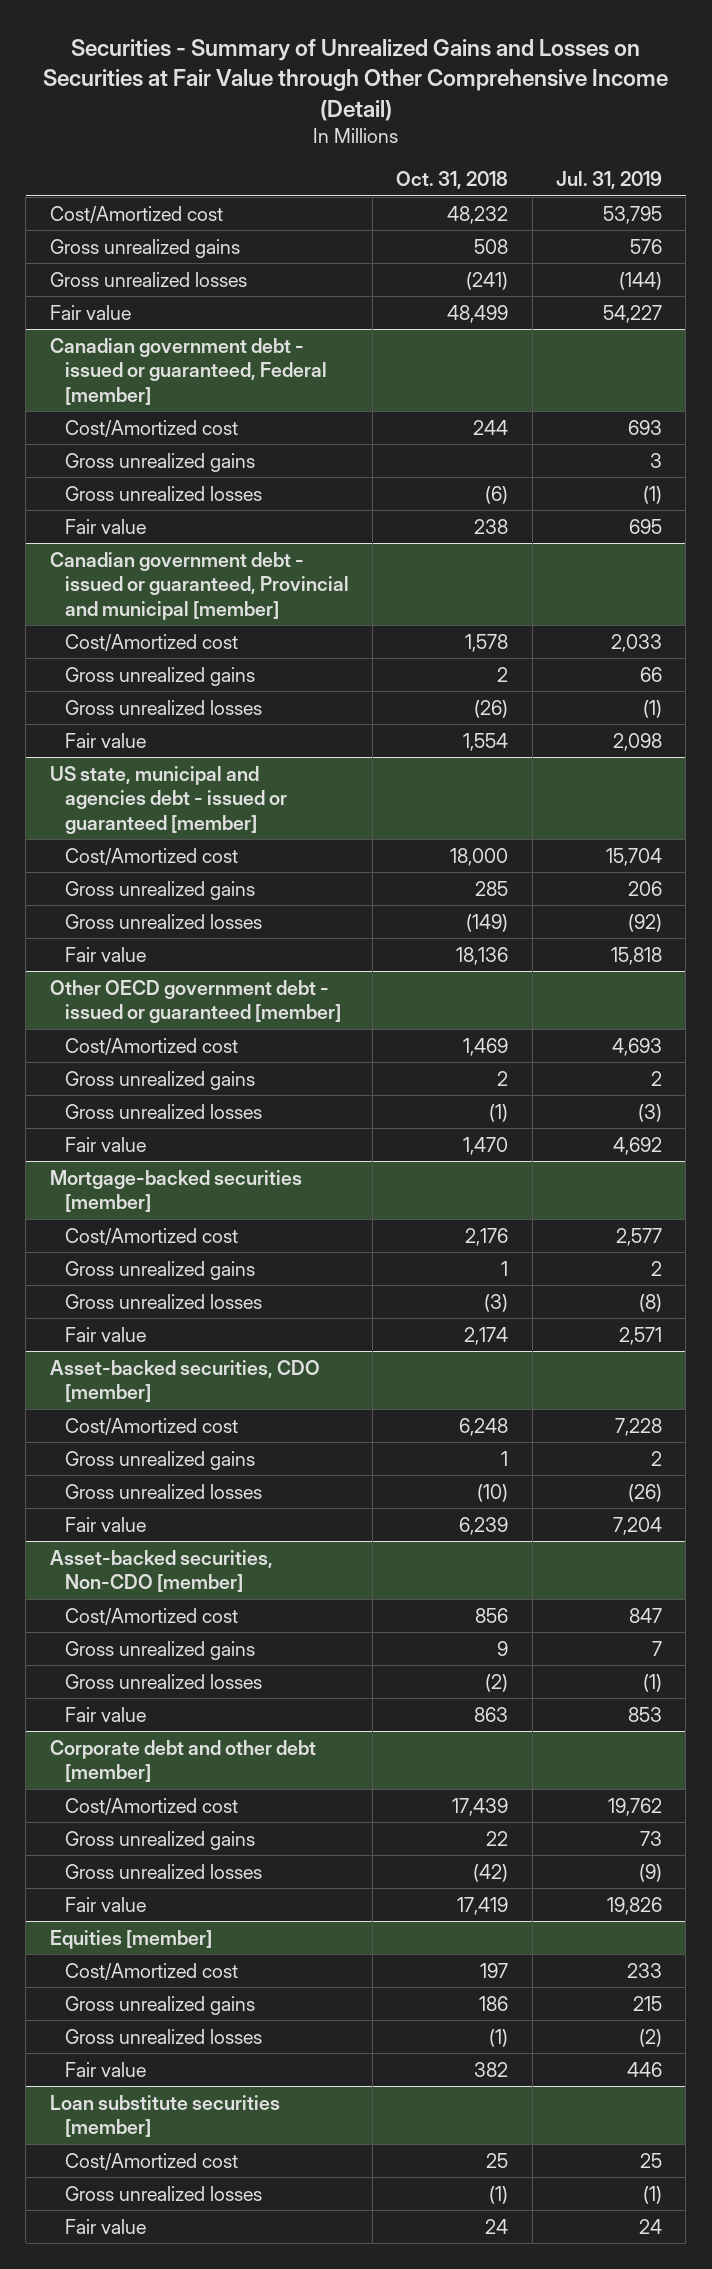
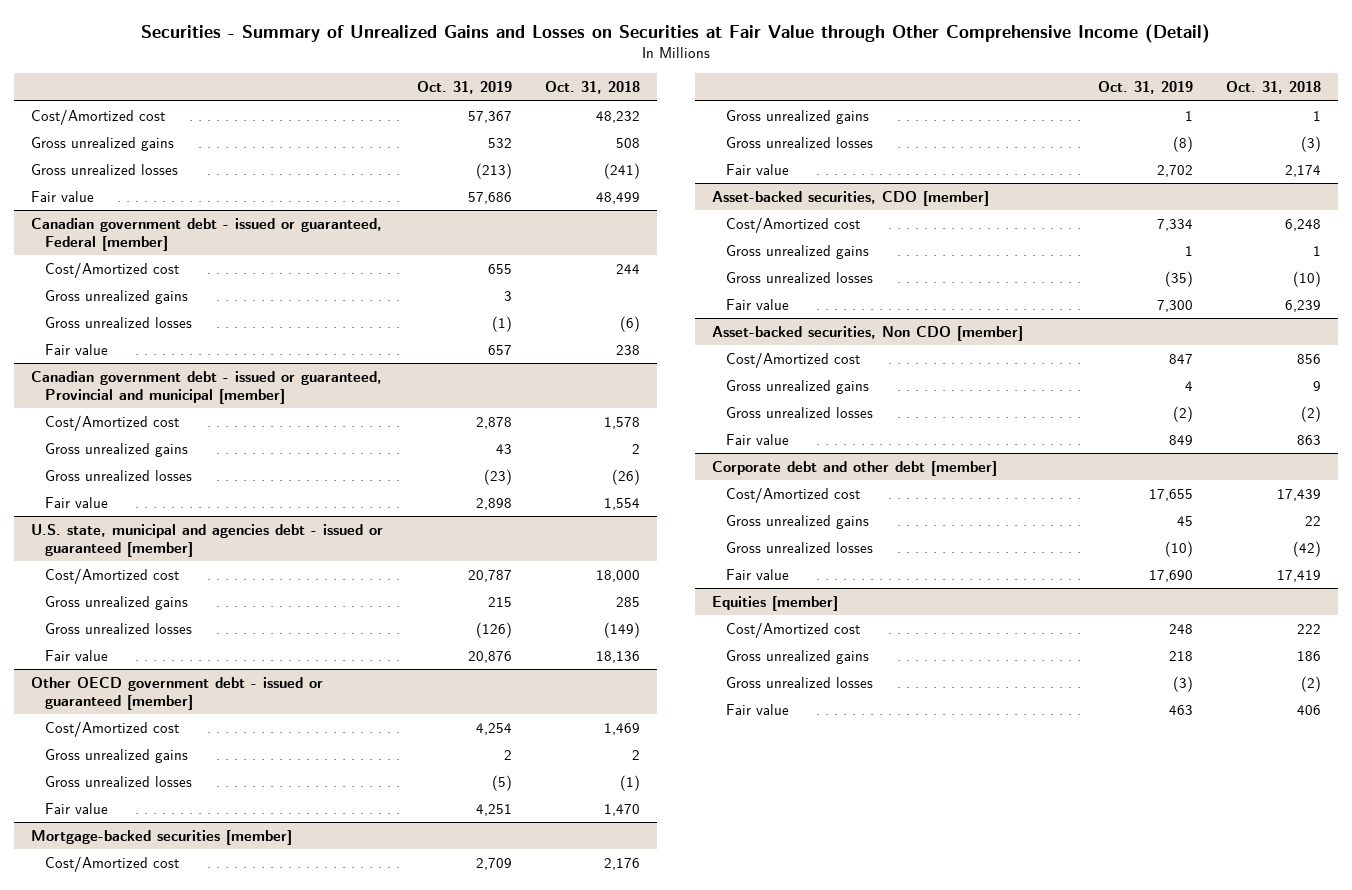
[555,171,662,190] Jul. 31, 2019 -> none
none -> [416,81,512,95] Oct. 31, 2019
[49,765,287,834] US state, municipal and agencies debt - issued or guaranteed [member] -> [30,523,383,557] U.S. state, municipal and agencies debt - issued or guaranteed [member]
[49,1549,273,1593] Asset-backed securities, Non-CDO [member] -> [712,325,1024,341] Asset-backed securities, Non CDO [member]
[480,1962,509,1978] 197 -> [1297,623,1322,634] 222
[49,2094,280,2138] Loan substitute securities [member] -> none
[64,2152,238,2170] Cost/Amortized cost -> none
[64,2185,262,2201] Gross unrealized losses -> none
[64,2218,146,2234] Fair value -> none
[489,2028,509,2047] (1) -> [1301,675,1322,692] (2)
[474,2061,509,2077] 382 -> [1297,704,1322,715] 406

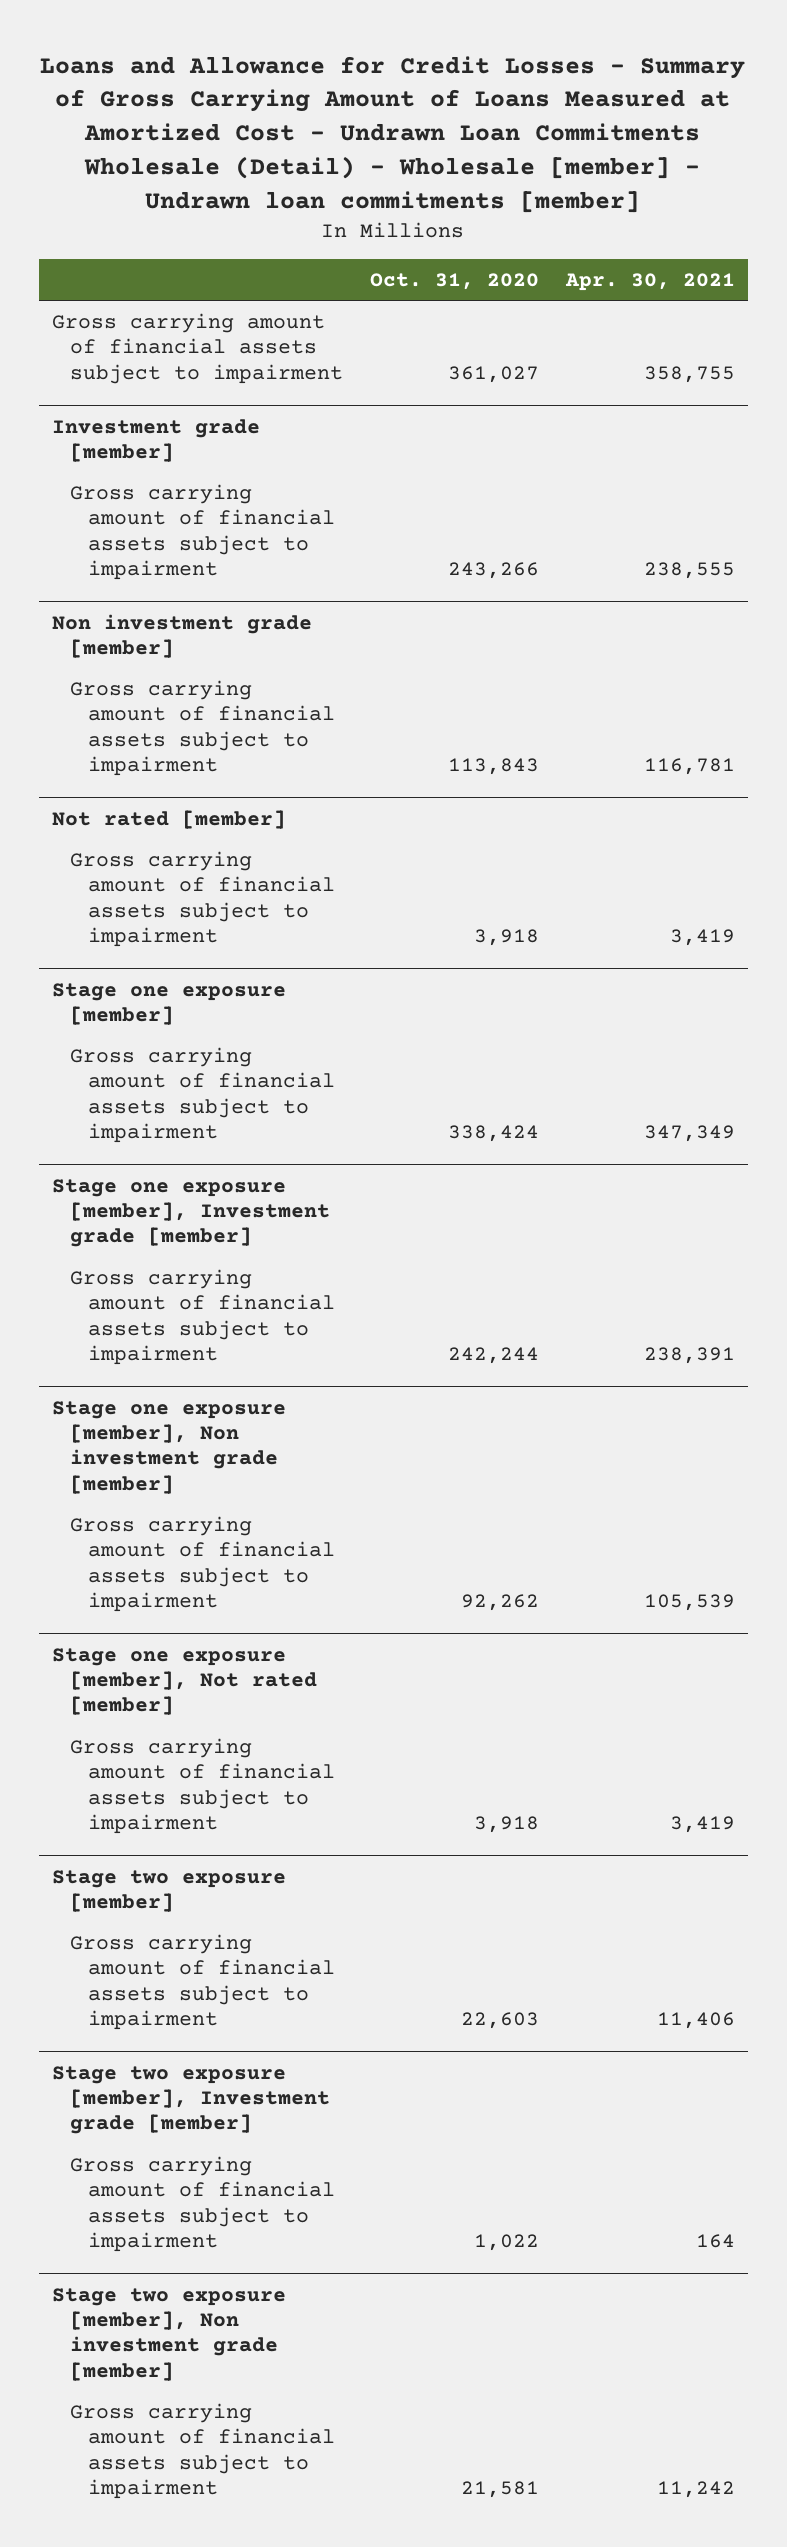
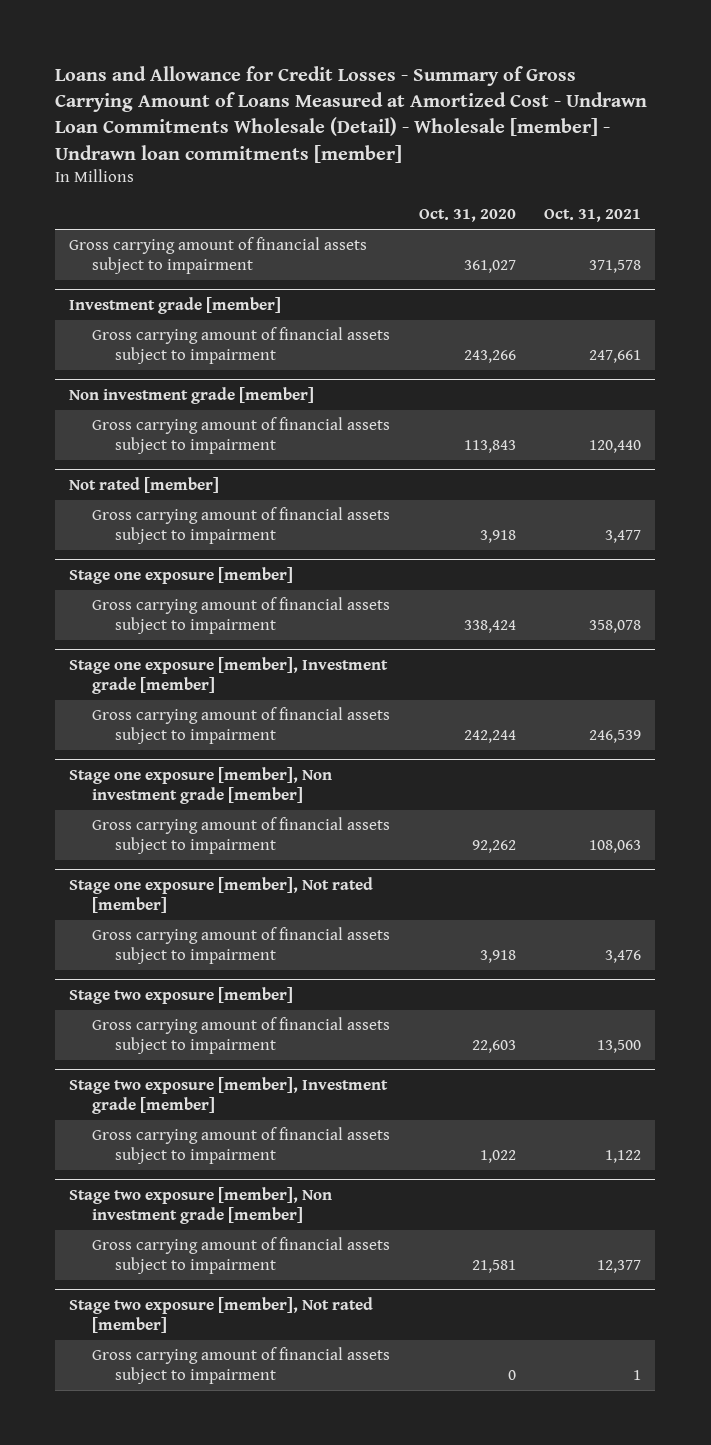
[564,272,735,291] Apr. 30, 2021 -> none
none -> [544,209,642,223] Oct. 31, 2021
none -> [69,1297,374,1334] Stage two exposure [member], Not rated [member]
none -> [92,1347,391,1385] Gross carrying amount of financial assets subject to impairment

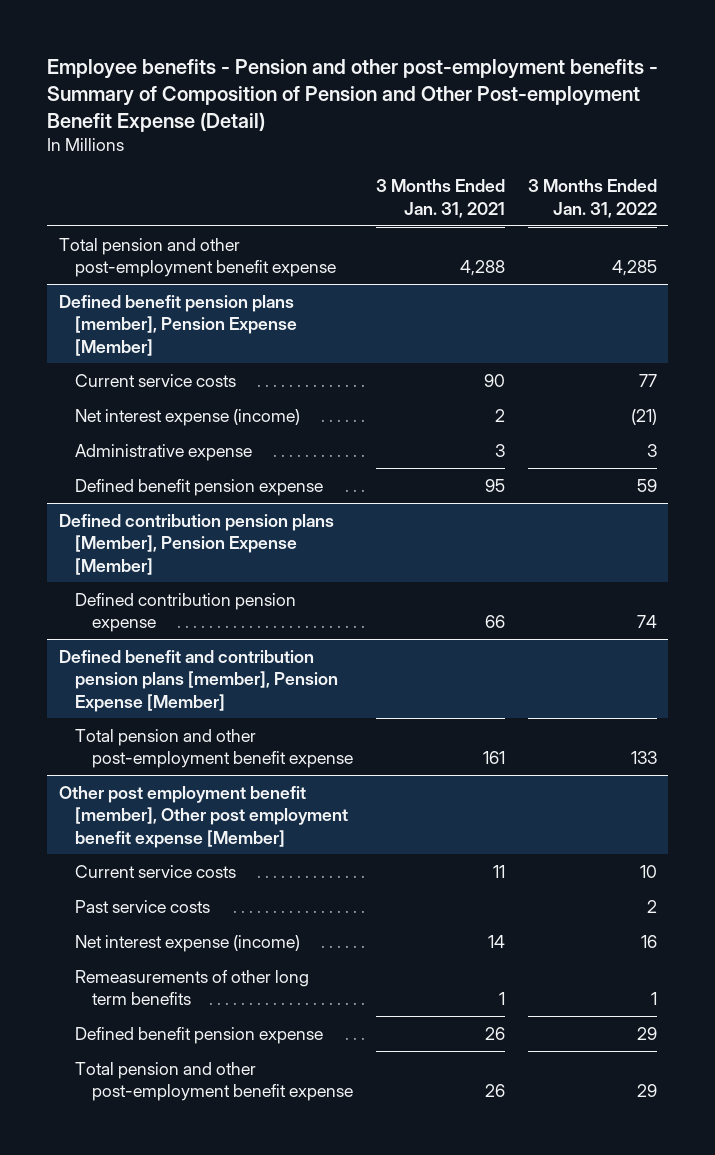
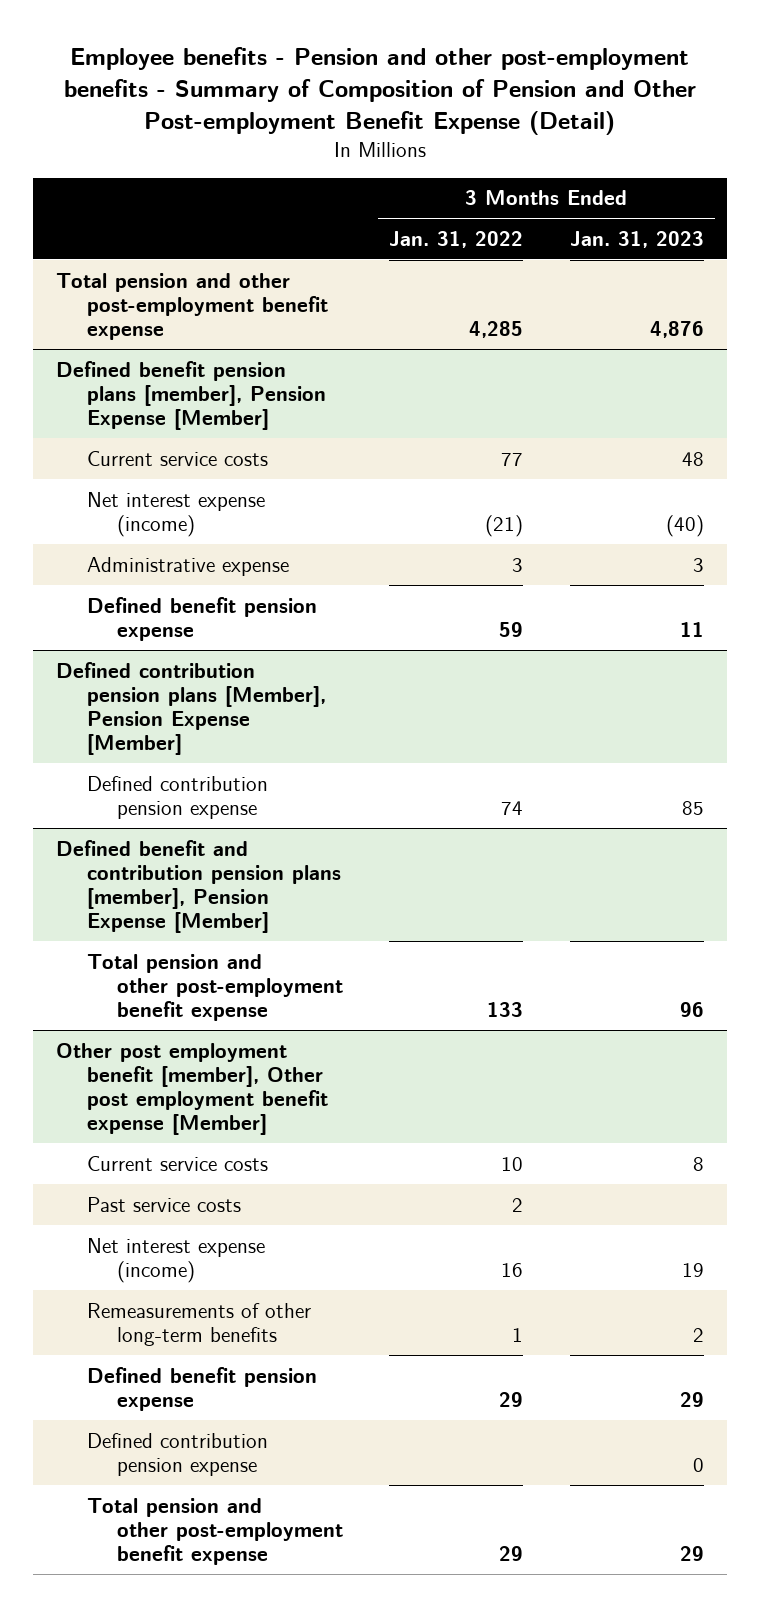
[376,179,506,218] 3 Months Ended Jan. 31, 2021 -> none
none -> [569,230,704,248] Jan. 31, 2023
[75,969,310,1006] Remeasurements of other long term benefits -> [86,1302,311,1346] Remeasurements of other long-term benefits
none -> [86,1432,268,1476] Defined contribution pension expense

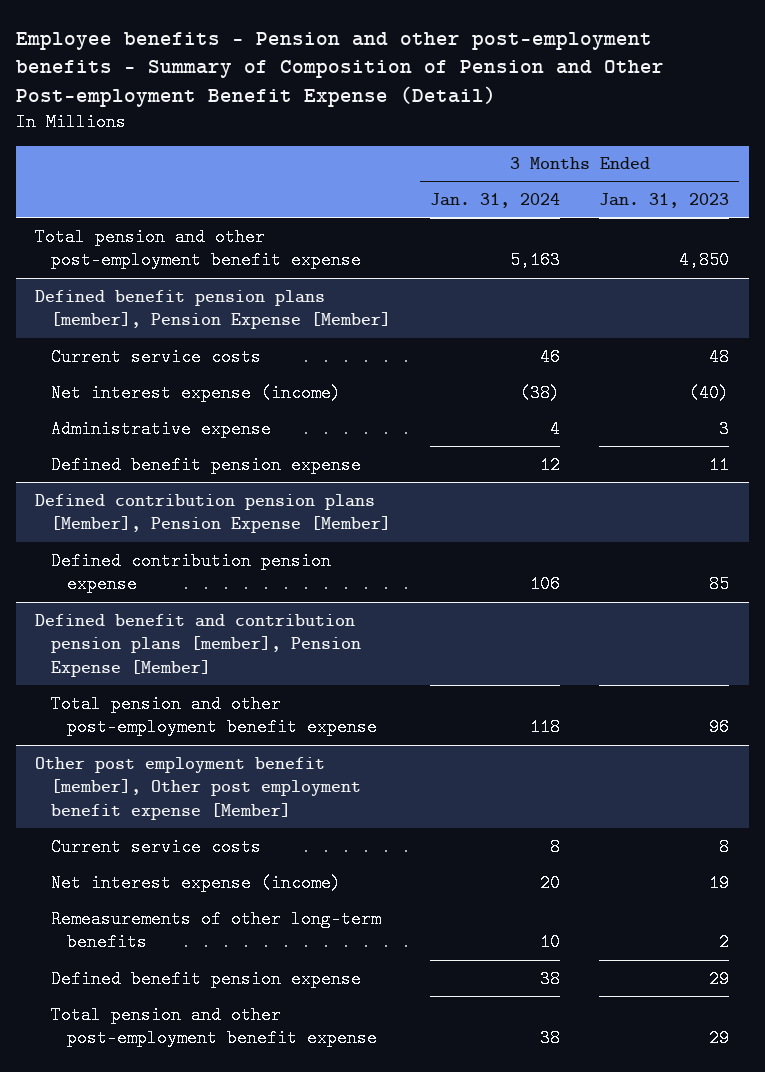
[389,230,524,248] Jan. 31, 2022 -> none
none -> [430,193,561,209] Jan. 31, 2024
[649,320,704,338] 4,876 -> [679,251,730,270] 4,850
[86,1196,241,1212] Past service costs -> none
[86,1432,268,1476] Defined contribution pension expense -> none

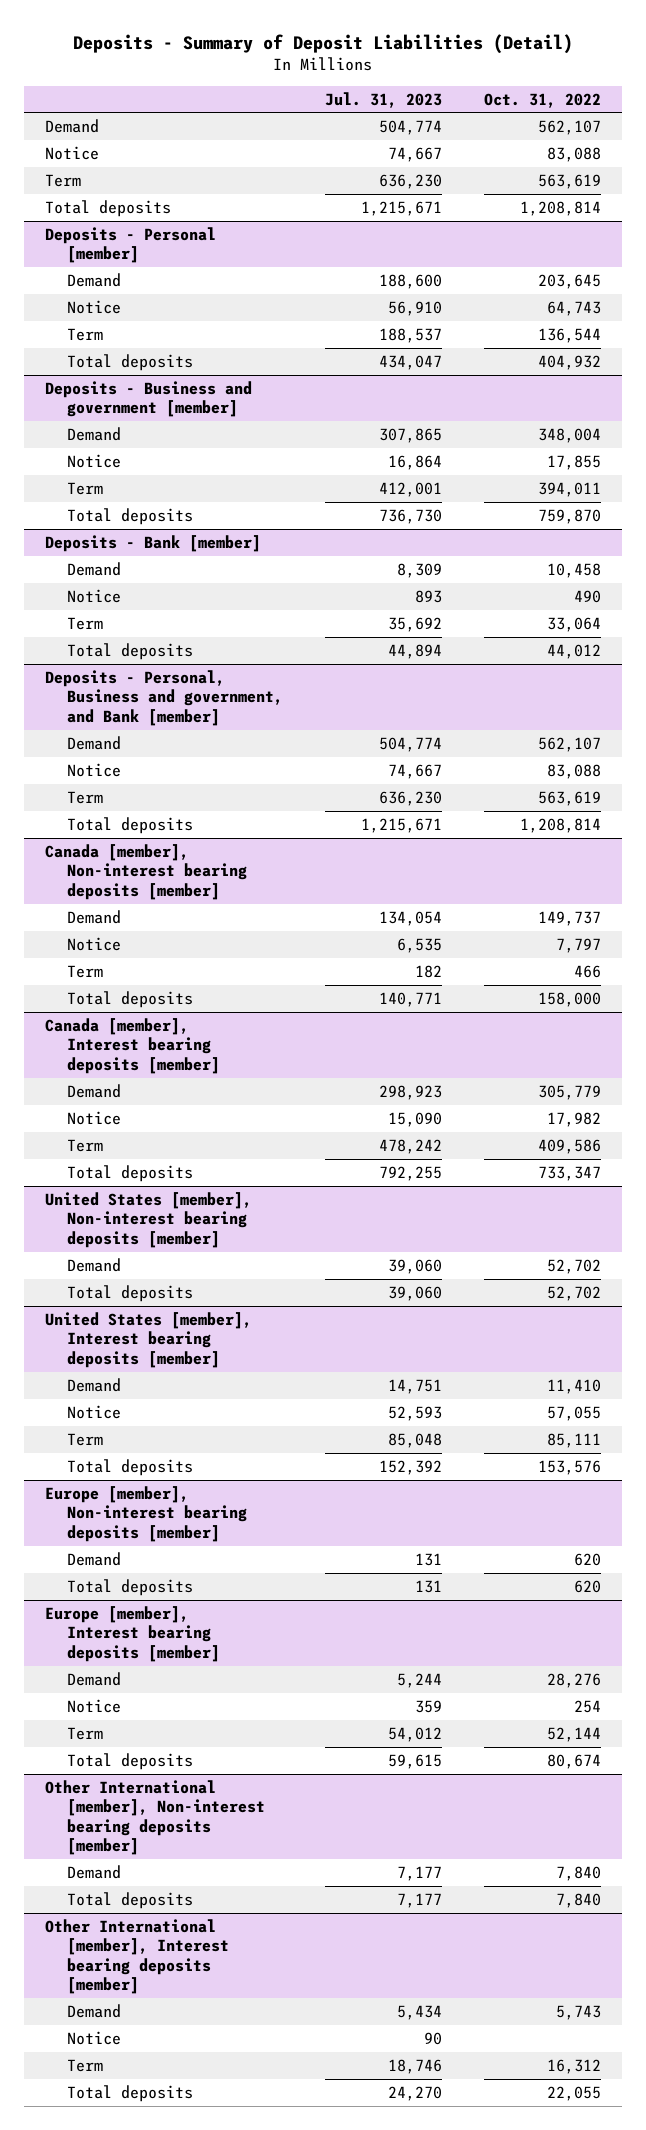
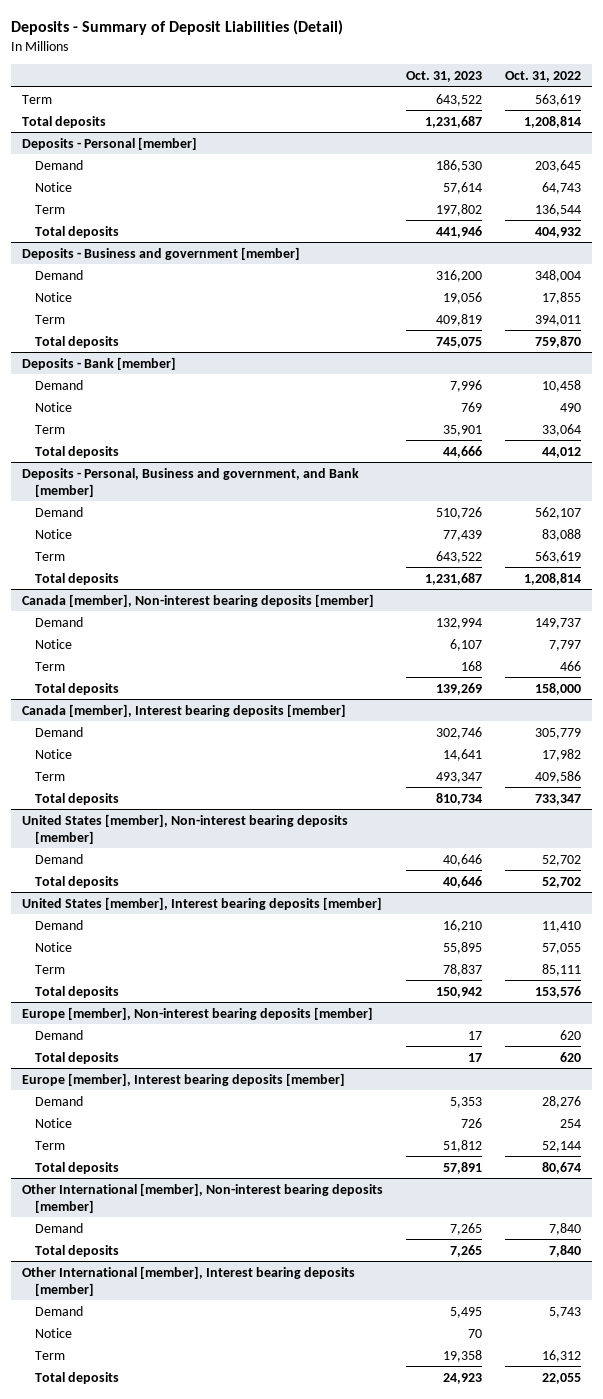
[325,91,443,108] Jul. 31, 2023 -> none
none -> [406,71,483,83] Oct. 31, 2023
[44,118,99,133] Demand -> none
[44,145,99,160] Notice -> none

